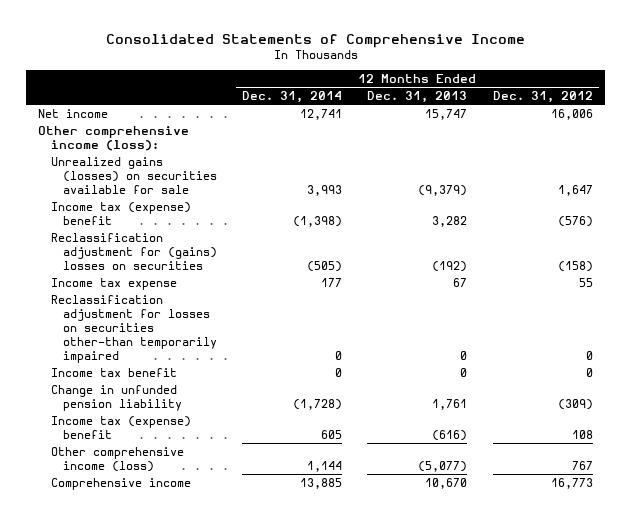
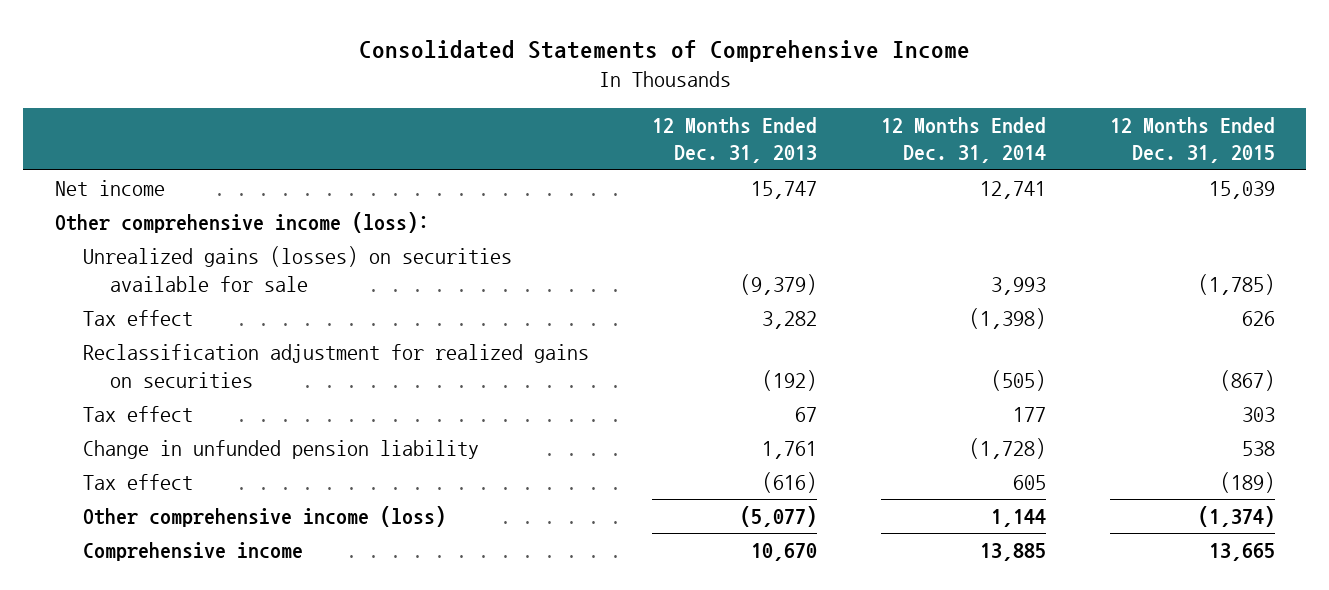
[492,91,593,104] Dec. 31, 2012 -> none
none -> [1109,117,1275,164] 12 Months Ended Dec. 31, 2015
[50,294,217,364] Reclassification adjustment for losses on securities other-than temporarily impaired -> none
[50,367,177,377] Income tax benefit -> none
[50,201,191,225] Income tax (expense) benefit -> [82,310,193,327] Tax effect
[50,232,217,270] Reclassification adjustment for (gains) losses on securities -> [82,344,589,388] Reclassification adjustment for realized gains on securities
[50,277,177,290] Income tax expense -> [82,406,193,423] Tax effect
[50,415,191,439] Income tax (expense) benefit -> [82,474,193,491] Tax effect

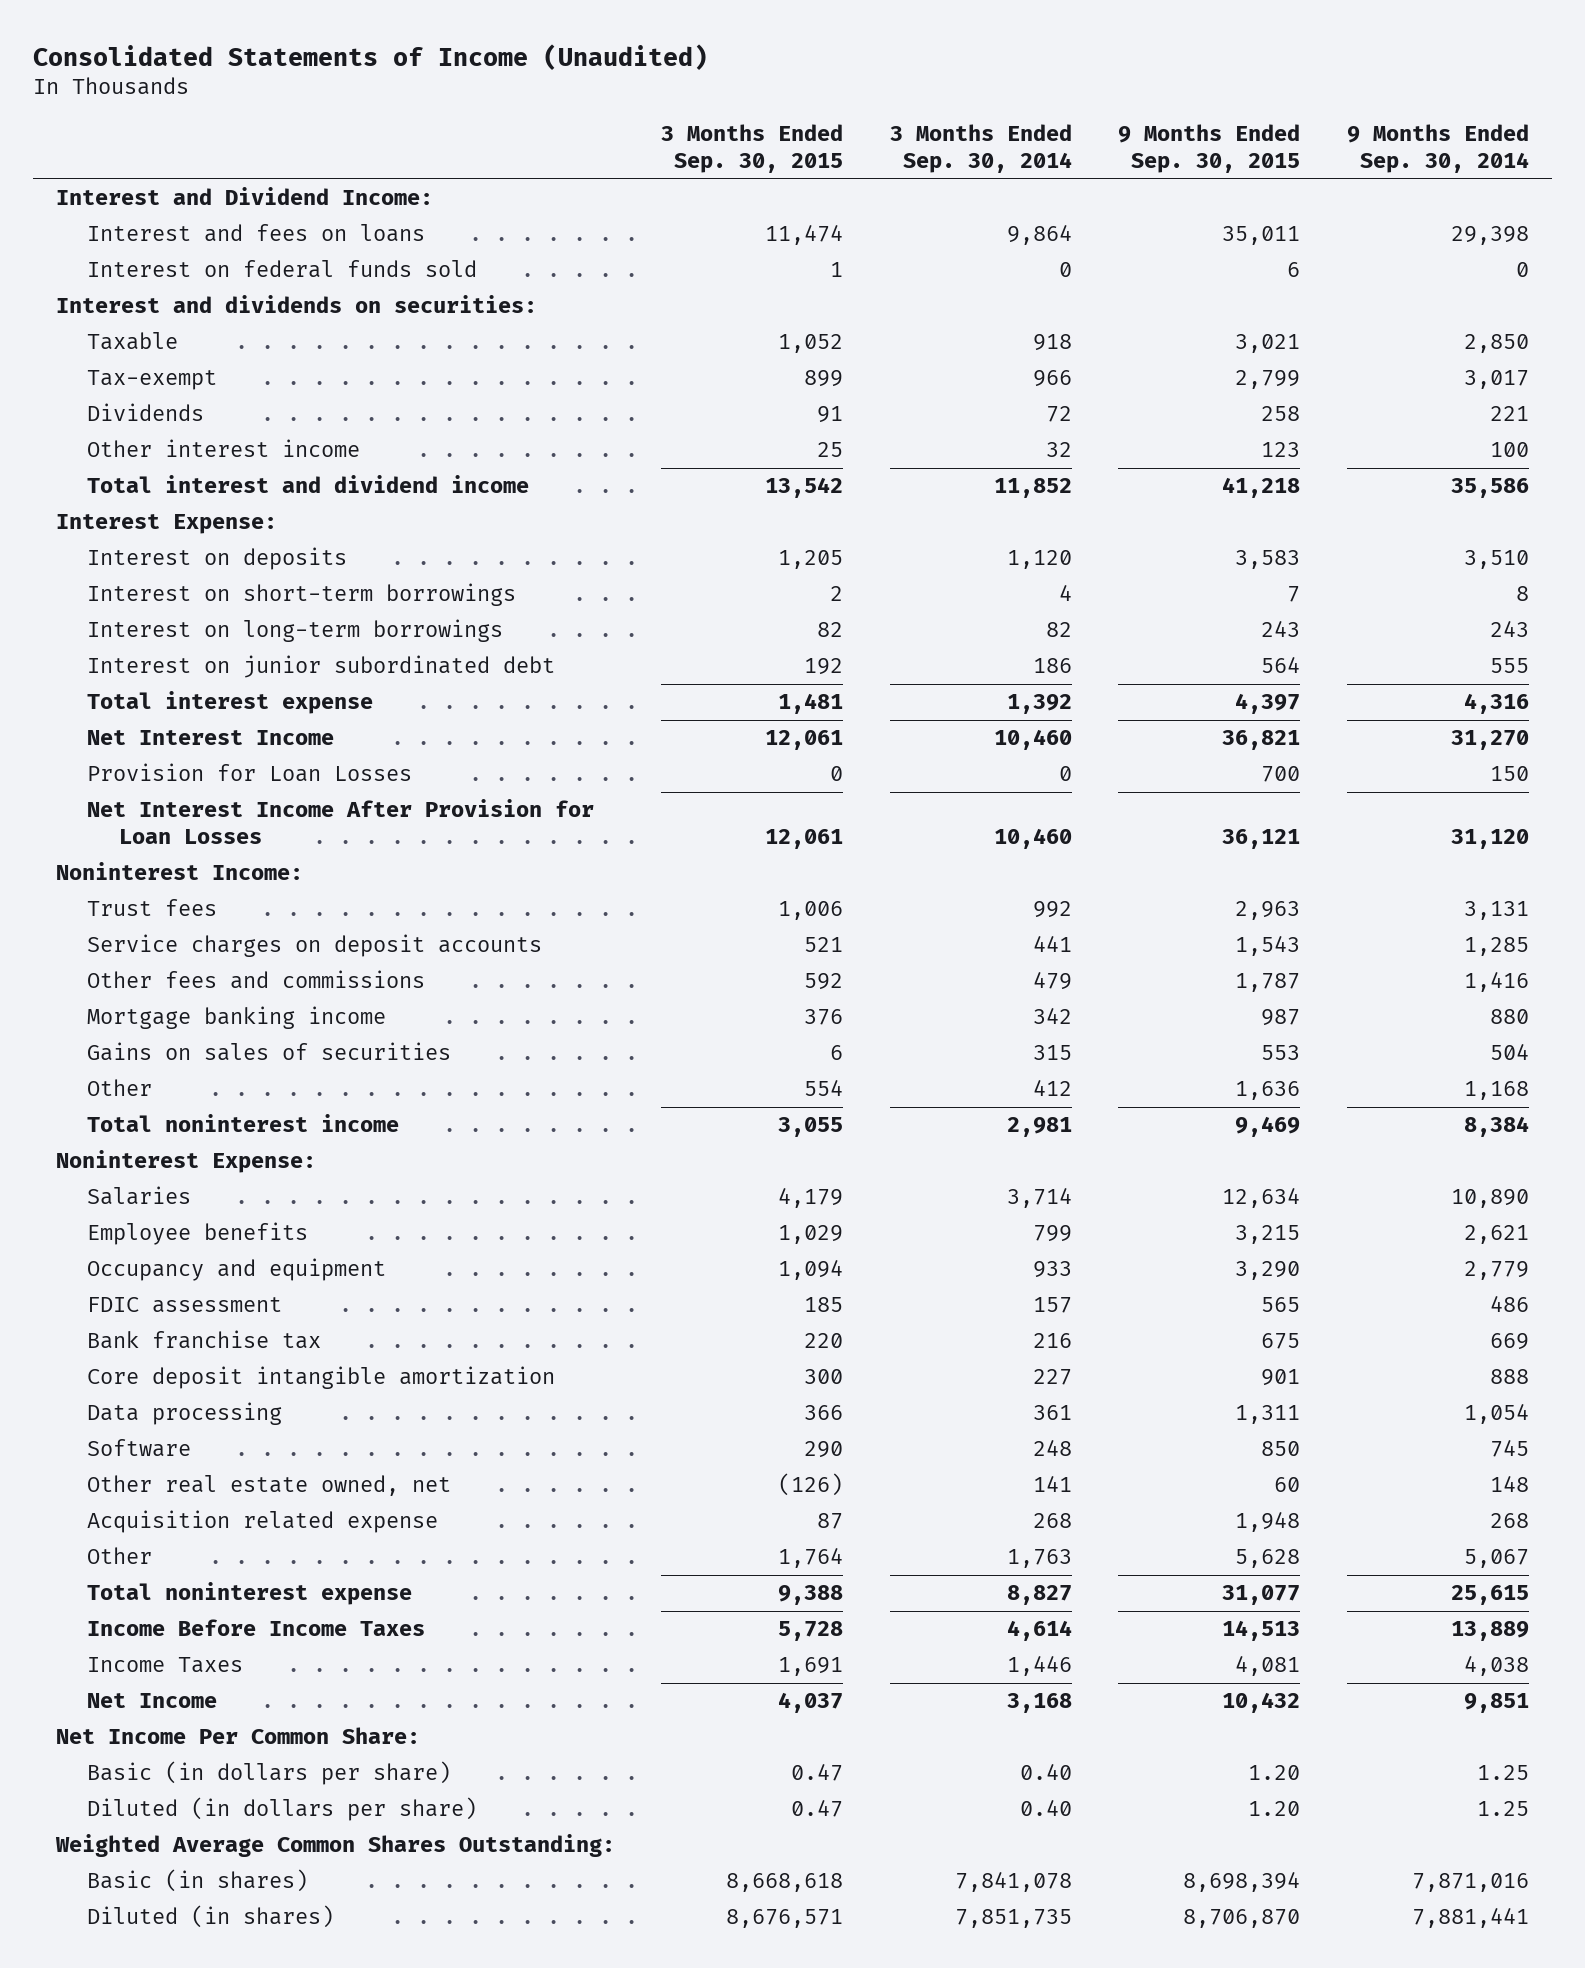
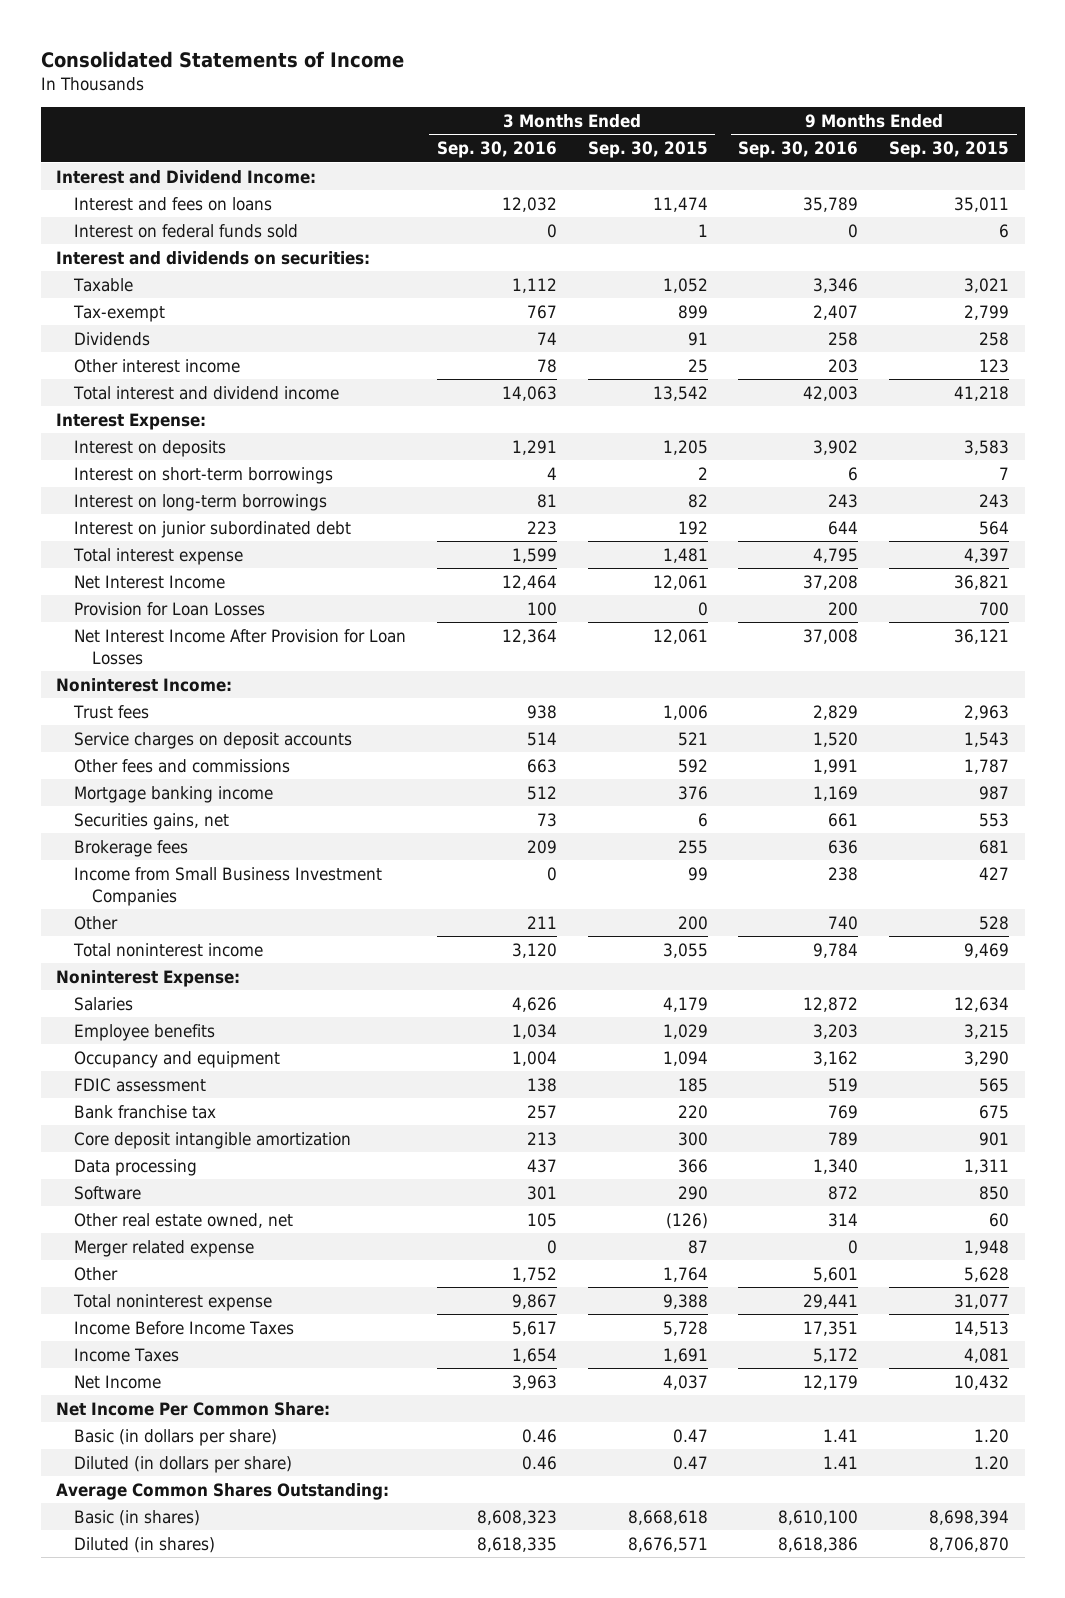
[32,43,708,70] Consolidated Statements of Income (Unaudited) -> [40,51,404,69] Consolidated Statements of Income
[889,124,1072,174] 3 Months Ended Sep. 30, 2014 -> none
[1346,124,1529,174] 9 Months Ended Sep. 30, 2014 -> none
none -> [436,141,557,159] Sep. 30, 2016
none -> [738,141,859,159] Sep. 30, 2016
[87,1042,452,1062] Gains on sales of securities -> [74,812,230,830] Securities gains, net
none -> [74,839,189,857] Brokerage fees
none -> [74,866,383,906] Income from Small Business Investment Companies
[804,1080,844,1097] 554 -> [677,915,708,930] 200
[1235,1081,1301,1101] 1,636 -> [979,915,1010,930] 528
[87,1510,439,1534] Acquisition related expense -> [74,1239,255,1257] Merger related expense
[54,1834,615,1858] Weighted Average Common Shares Outstanding: -> [56,1482,390,1500] Average Common Shares Outstanding:

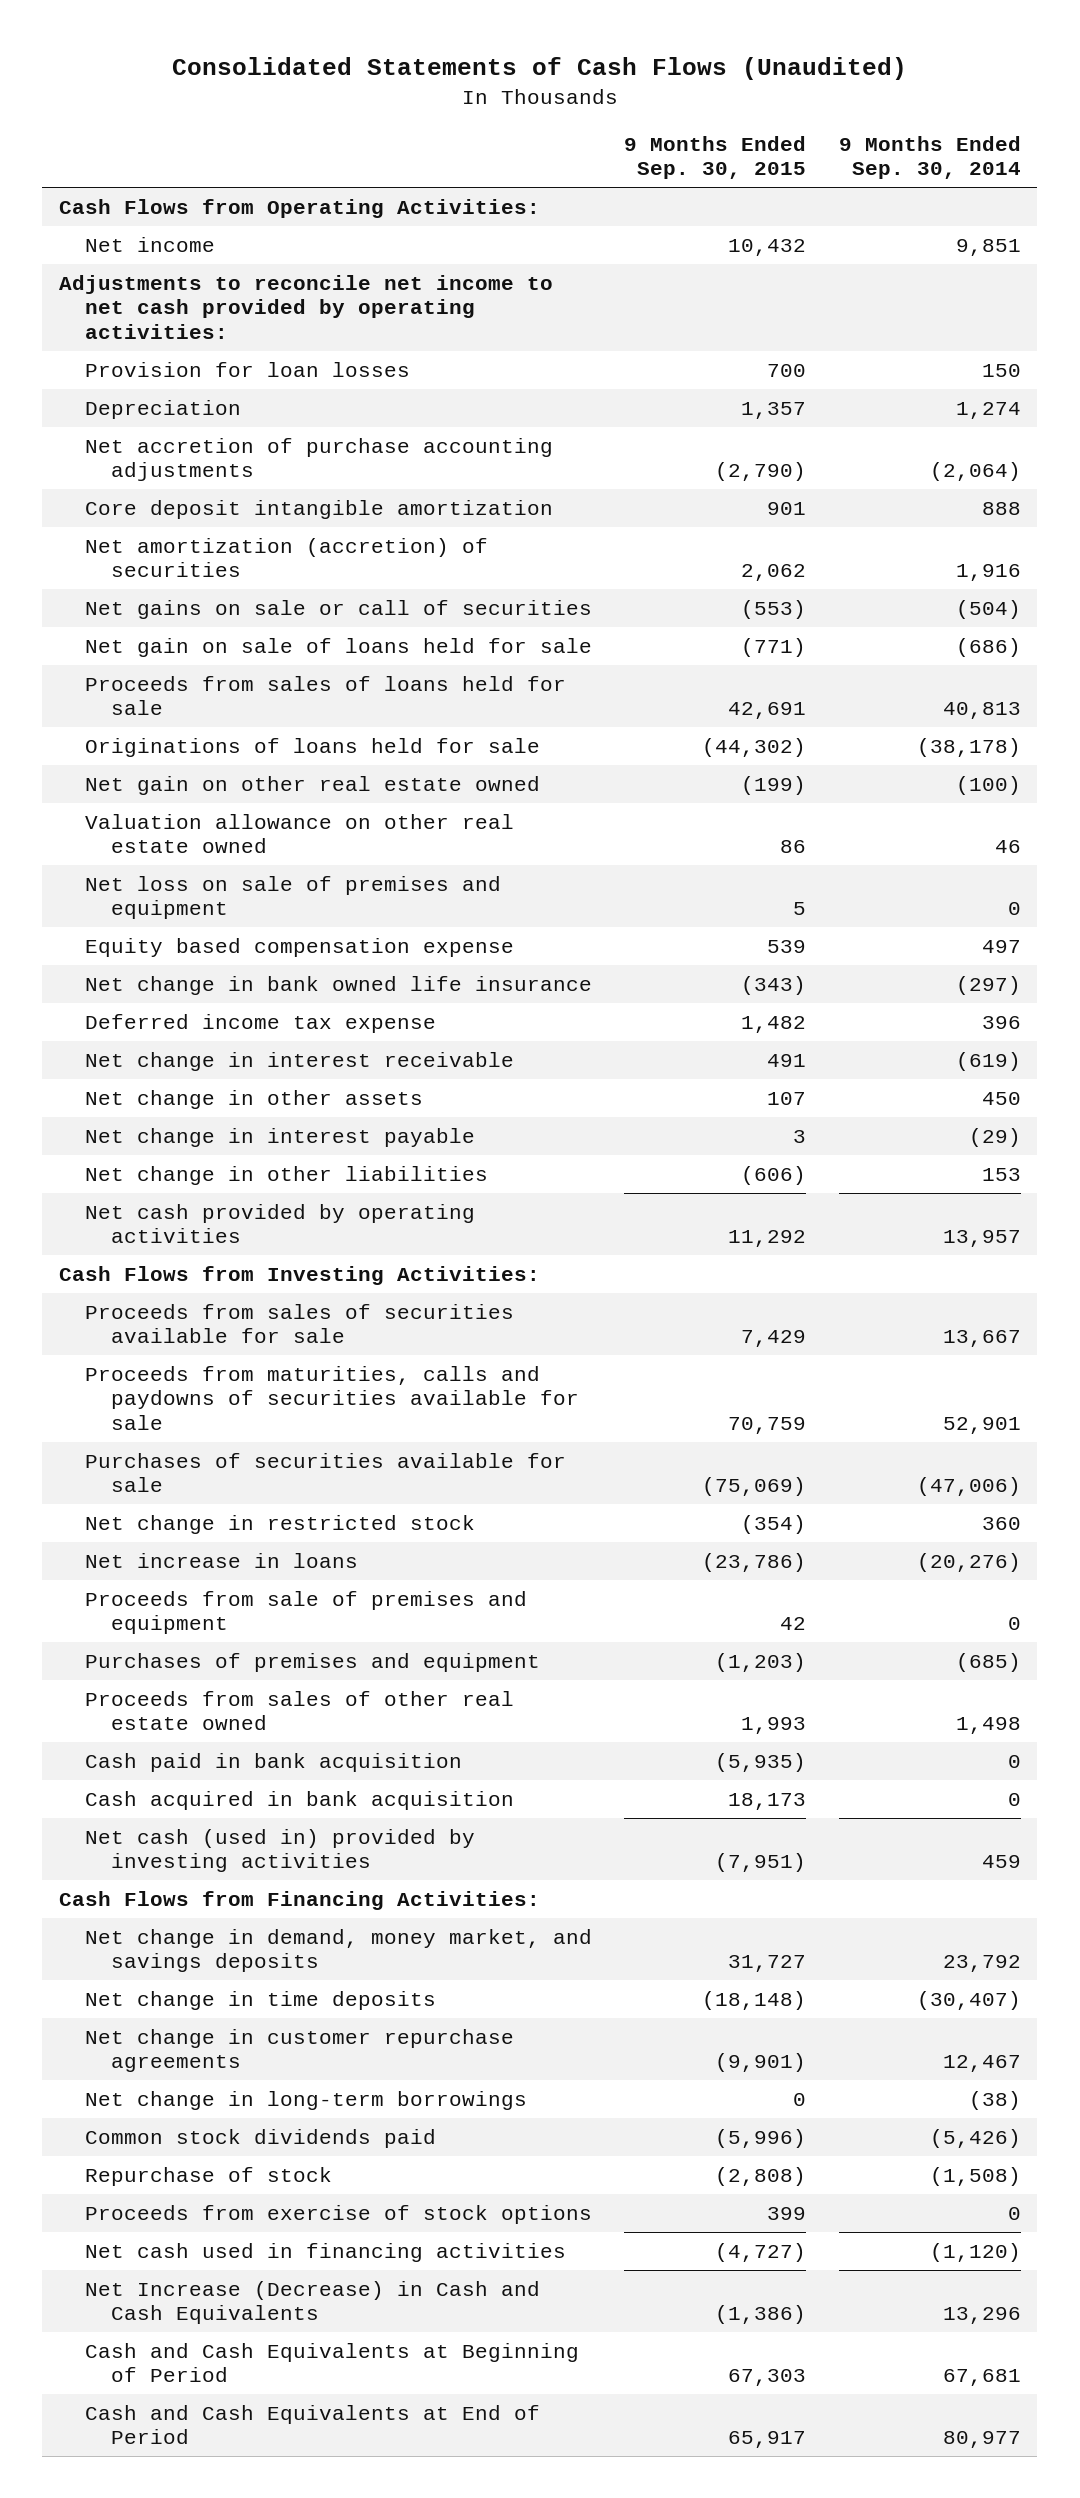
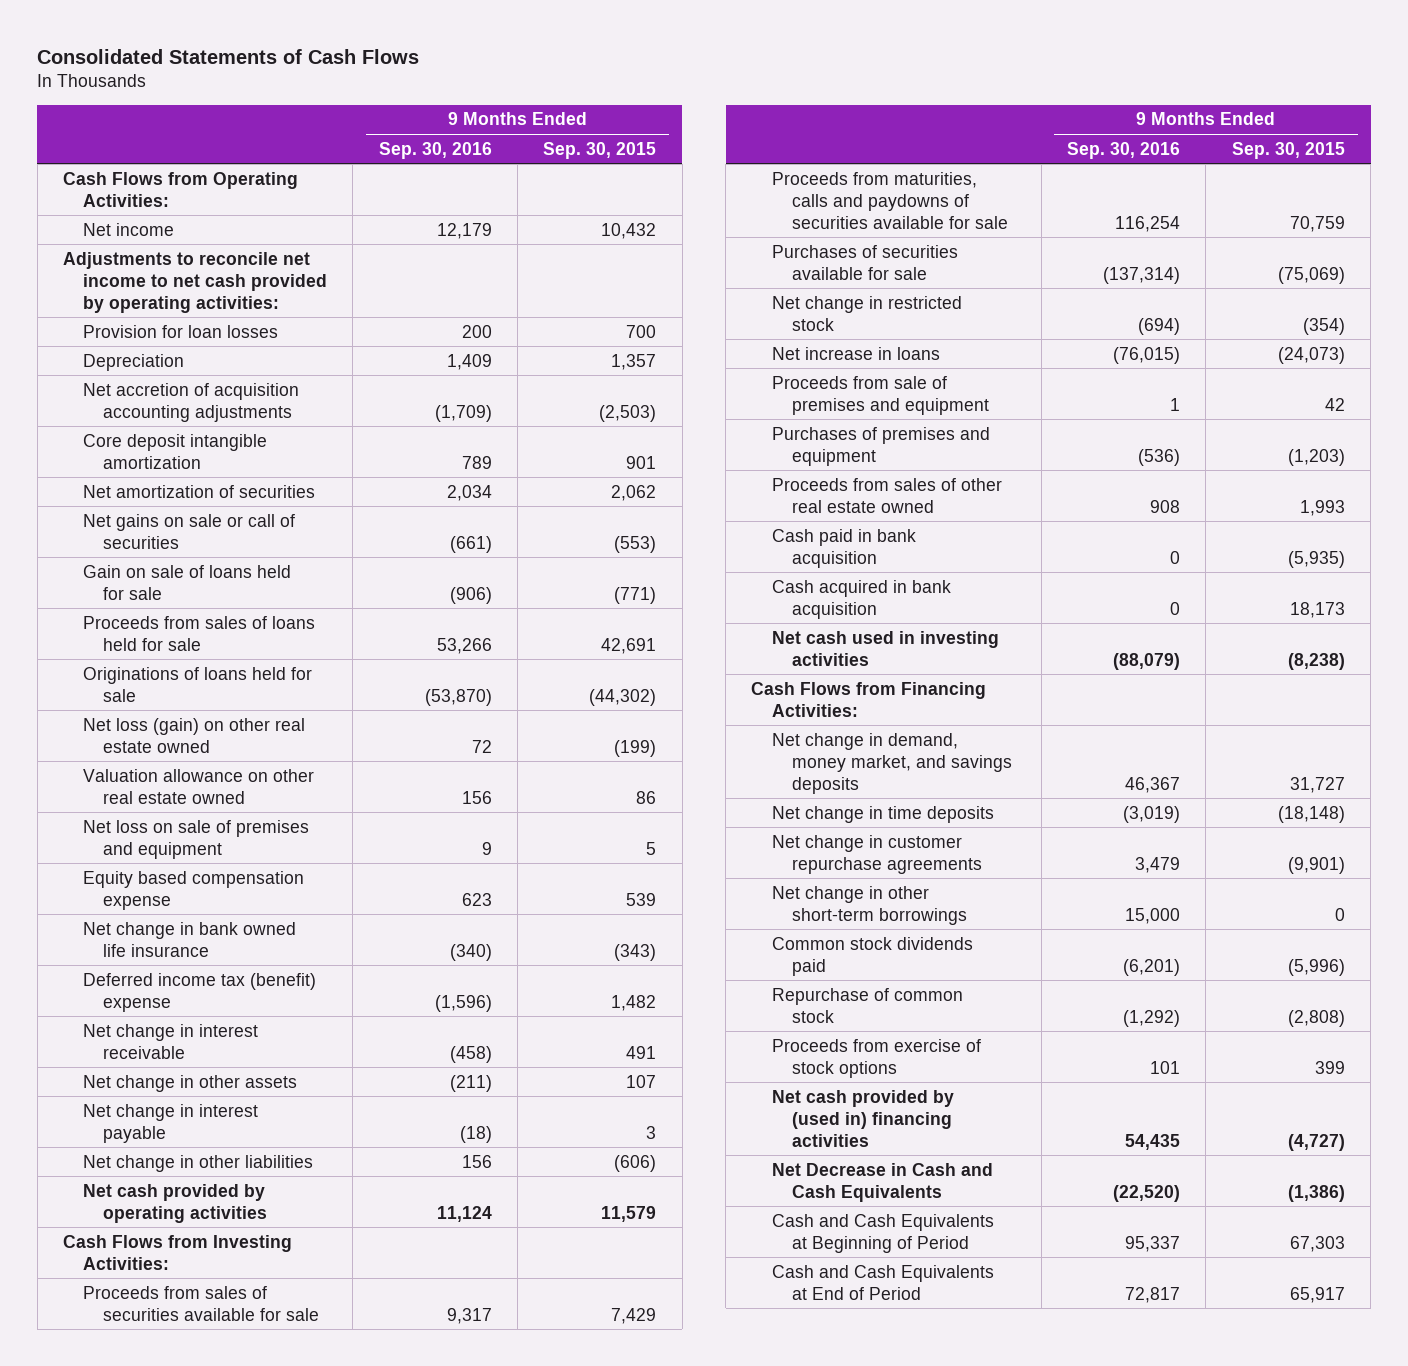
[171,57,907,81] Consolidated Statements of Cash Flows (Unaudited) -> [37,49,420,65] Consolidated Statements of Cash Flows
[839,135,1022,179] 9 Months Ended Sep. 30, 2014 -> none
none -> [378,141,492,159] Sep. 30, 2016
[84,437,553,482] Net accretion of purchase accounting adjustments -> [83,382,300,422] Net accretion of acquisition accounting adjustments
[715,462,807,482] (2,790) -> [599,404,657,422] (2,503)
[84,537,488,578] Net amortization (accretion) of securities -> [83,484,316,498] Net amortization of securities
[84,637,592,657] Net gain on sale of loans held for sale -> [83,564,292,600] Gain on sale of loans held for sale
[84,775,540,795] Net gain on other real estate owned -> [83,717,306,753] Net loss (gain) on other real estate owned
[84,1013,436,1033] Deferred income tax expense -> [83,972,317,1012] Deferred income tax (benefit) expense
[728,1230,807,1248] 11,292 -> [601,1205,657,1222] 11,579
[702,1552,807,1572] (23,786) -> [1277,346,1345,364] (24,073)
[84,1828,475,1873] Net cash (used in) provided by investing activities -> [771,630,999,666] Net cash used in investing activities
[715,1853,807,1873] (7,951) -> [1287,652,1345,670] (8,238)
[84,2090,527,2110] Net change in long-term borrowings -> [771,885,967,925] Net change in other short-term borrowings
[84,2166,332,2186] Repurchase of stock -> [771,987,963,1023] Repurchase of common stock
[84,2242,566,2262] Net cash used in financing activities -> [771,1089,954,1147] Net cash provided by (used in) financing activities
[84,2280,540,2325] Net Increase (Decrease) in Cash and Cash Equivalents -> [771,1162,993,1202] Net Decrease in Cash and Cash Equivalents

